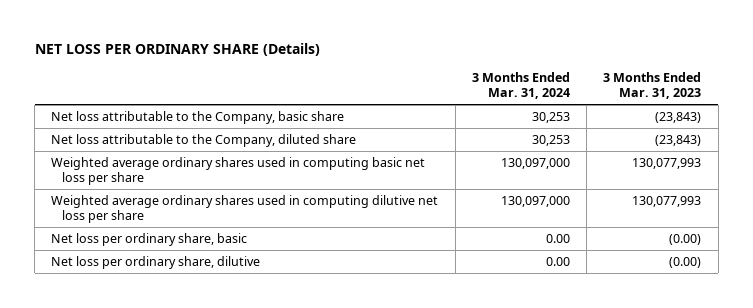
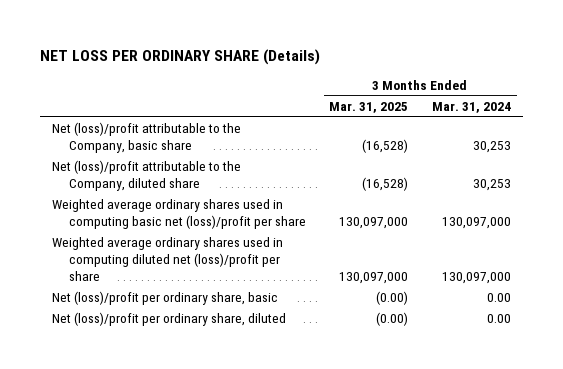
[603,71,702,100] 3 Months Ended Mar. 31, 2023 -> none
none -> [329,102,409,114] Mar. 31, 2025
[51,110,345,124] Net loss attributable to the Company, basic share -> [51,122,241,154] Net (loss)/profit attributable to the Company, basic share
[51,133,357,147] Net loss attributable to the Company, diluted share -> [51,160,241,192] Net (loss)/profit attributable to the Company, diluted share
[51,156,426,186] Weighted average ordinary shares used in computing basic net loss per share -> [51,199,306,230] Weighted average ordinary shares used in computing basic net (loss)/profit per share
[51,194,439,224] Weighted average ordinary shares used in computing dilutive net loss per share -> [51,237,283,282] Weighted average ordinary shares used in computing diluted net (loss)/profit per share
[51,232,248,246] Net loss per ordinary share, basic -> [51,291,278,306] Net (loss)/profit per ordinary share, basic
[51,255,261,269] Net loss per ordinary share, dilutive -> [51,312,286,327] Net (loss)/profit per ordinary share, diluted

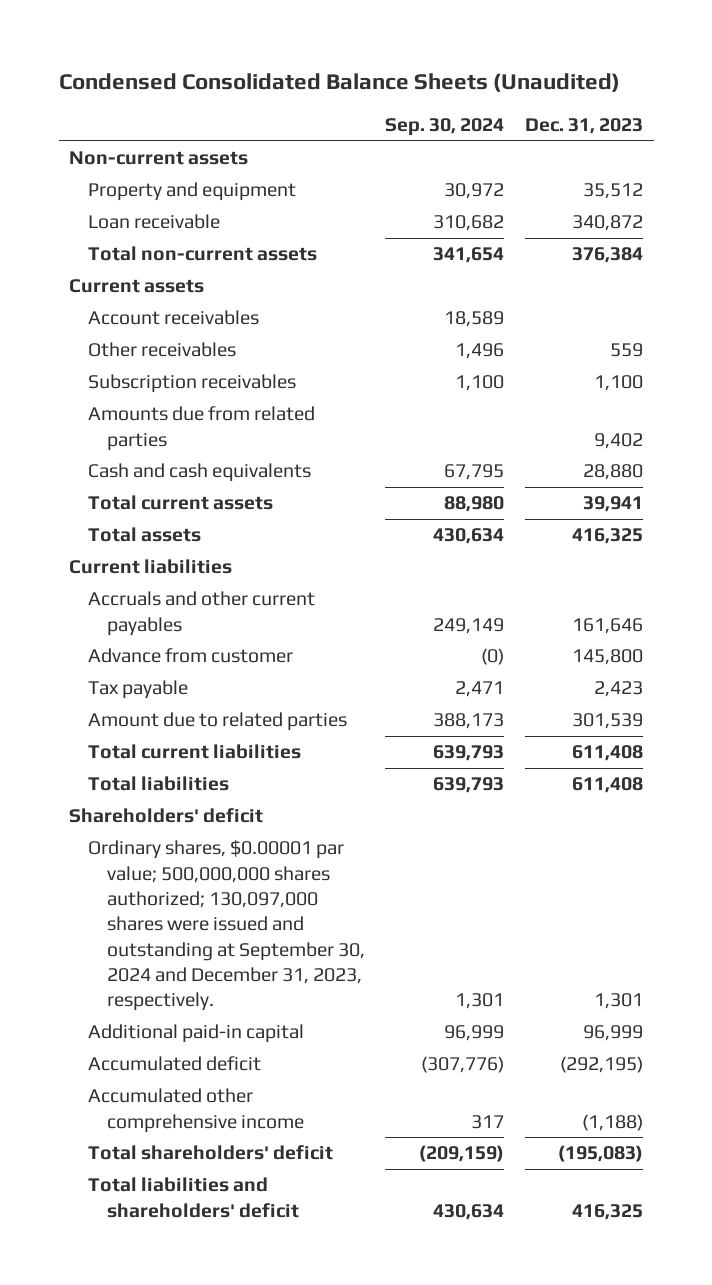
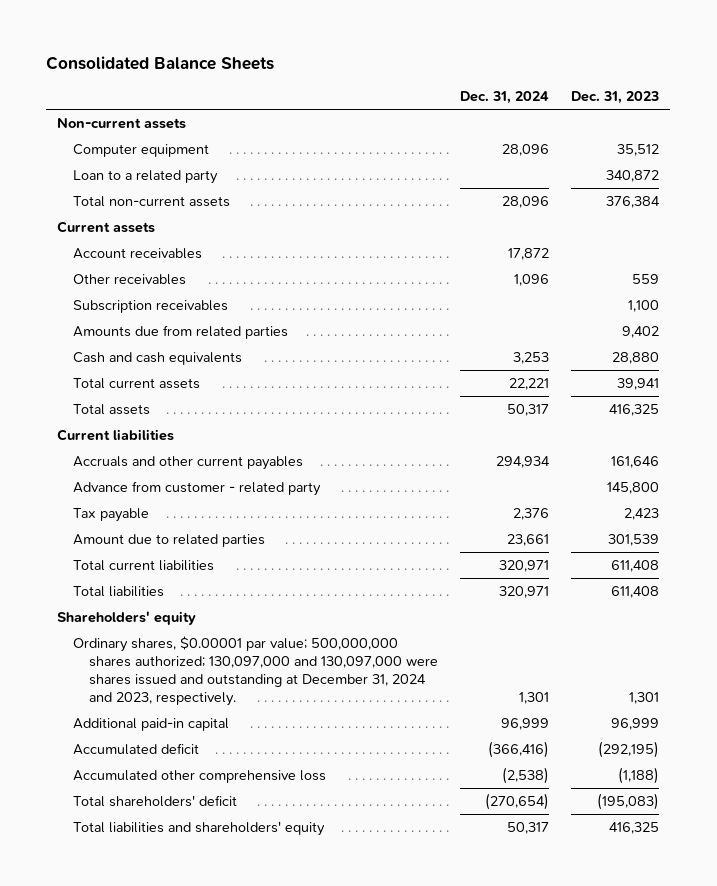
[58,73,620,93] Condensed Consolidated Balance Sheets (Unaudited) -> [46,55,275,70] Consolidated Balance Sheets
[385,118,505,137] Sep. 30, 2024 -> none
none -> [460,91,550,105] Dec. 31, 2024
[87,182,296,202] Property and equipment -> [73,143,210,157] Computer equipment
[87,214,220,230] Loan receivable -> [73,169,219,184] Loan to a related party
[87,648,293,664] Advance from customer -> [73,480,322,496] Advance from customer - related party
[68,808,263,824] Shareholders' deficit -> [57,610,197,625] Shareholders' equity
[87,840,365,1012] Ordinary shares, $0.00001 par value; 500,000,000 shares authorized; 130,097,000 shares were issued and outstanding at September 30, 2024 and December 31, 2023, respectively. -> [73,635,439,707] Ordinary shares, $0.00001 par value; 500,000,000 shares authorized; 130,097,000 and 130,097,000 were shares issued and outstanding at December 31, 2024 and 2023, respectively.
[87,1088,304,1133] Accumulated other comprehensive income -> [73,769,327,783] Accumulated other comprehensive loss
[87,1177,299,1218] Total liabilities and shareholders' deficit -> [73,820,326,836] Total liabilities and shareholders' equity

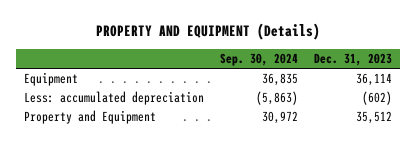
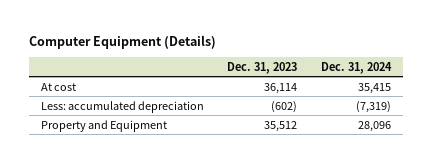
[95,22,320,40] PROPERTY AND EQUIPMENT (Details) -> [29,35,217,50] Computer Equipment (Details)
[219,53,298,67] Sep. 30, 2024 -> none
none -> [321,61,393,74] Dec. 31, 2024
[23,72,78,87] Equipment -> [40,82,76,91] At cost

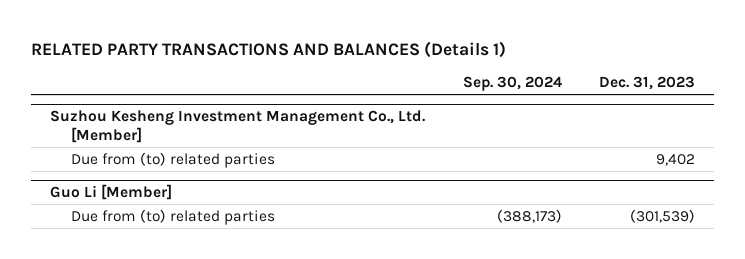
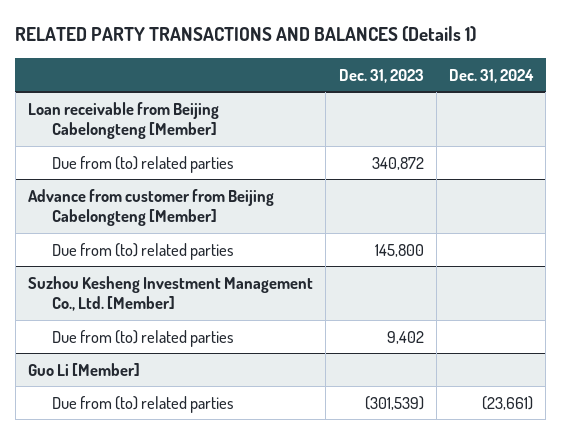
[462,76,562,92] Sep. 30, 2024 -> none
none -> [449,68,535,83] Dec. 31, 2024
none -> [27,101,219,140] Loan receivable from Beijing Cabelongteng [Member]
none -> [51,155,233,173] Due from (to) related parties
none -> [27,188,274,227] Advance from customer from Beijing Cabelongteng [Member]
none -> [51,242,233,260] Due from (to) related parties

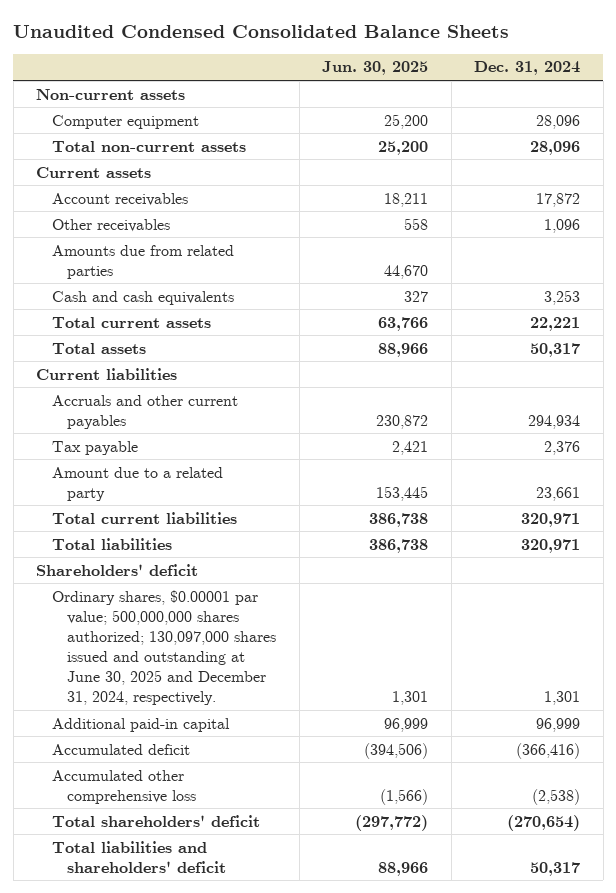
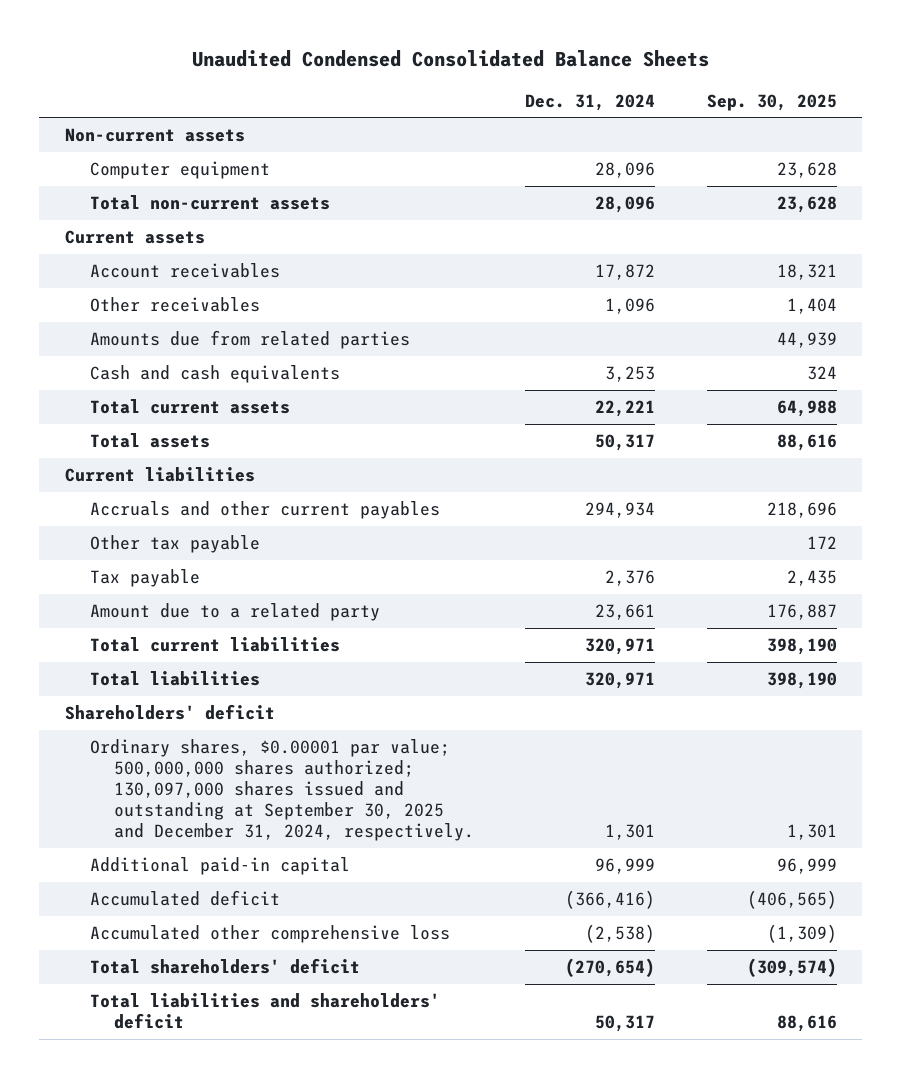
[322,61,429,76] Jun. 30, 2025 -> none
none -> [706,93,837,111] Sep. 30, 2025
none -> [89,534,260,553] Other tax payable
[51,589,277,705] Ordinary shares, $0.00001 par value; 500,000,000 shares authorized; 130,097,000 shares issued and outstanding at June 30, 2025 and December 31, 2024, respectively. -> [89,738,475,842] Ordinary shares, $0.00001 par value; 500,000,000 shares authorized; 130,097,000 shares issued and outstanding at September 30, 2025 and December 31, 2024, respectively.

